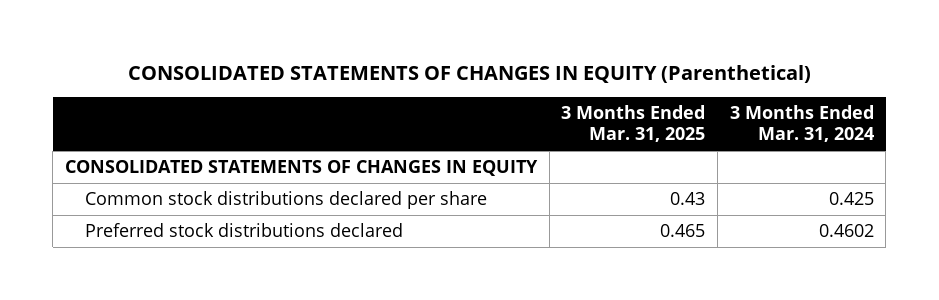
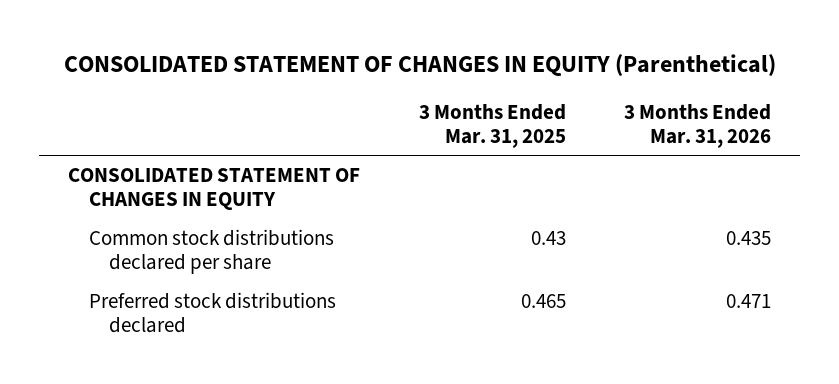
[128,64,812,83] CONSOLIDATED STATEMENTS OF CHANGES IN EQUITY (Parenthetical) -> [63,53,776,76] CONSOLIDATED STATEMENT OF CHANGES IN EQUITY (Parenthetical)
[729,105,874,143] 3 Months Ended Mar. 31, 2024 -> none
none -> [623,103,771,148] 3 Months Ended Mar. 31, 2026
[65,160,539,177] CONSOLIDATED STATEMENTS OF CHANGES IN EQUITY -> [68,168,361,211] CONSOLIDATED STATEMENT OF CHANGES IN EQUITY

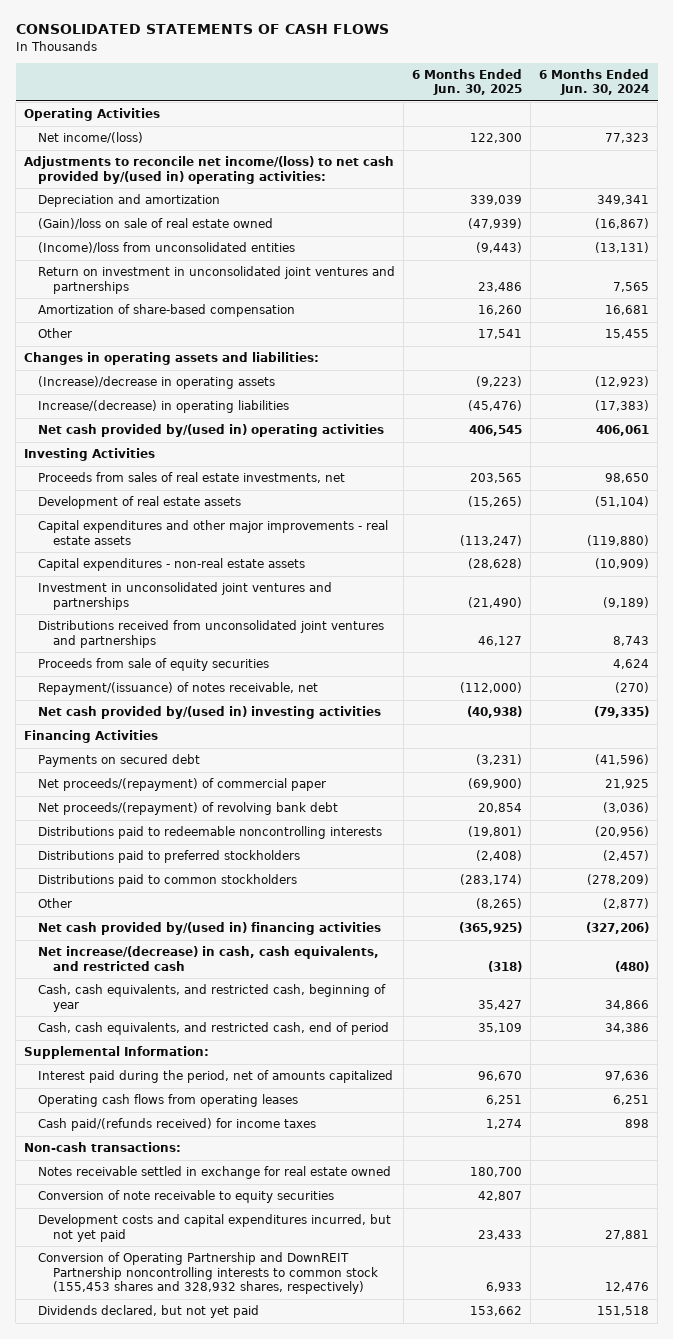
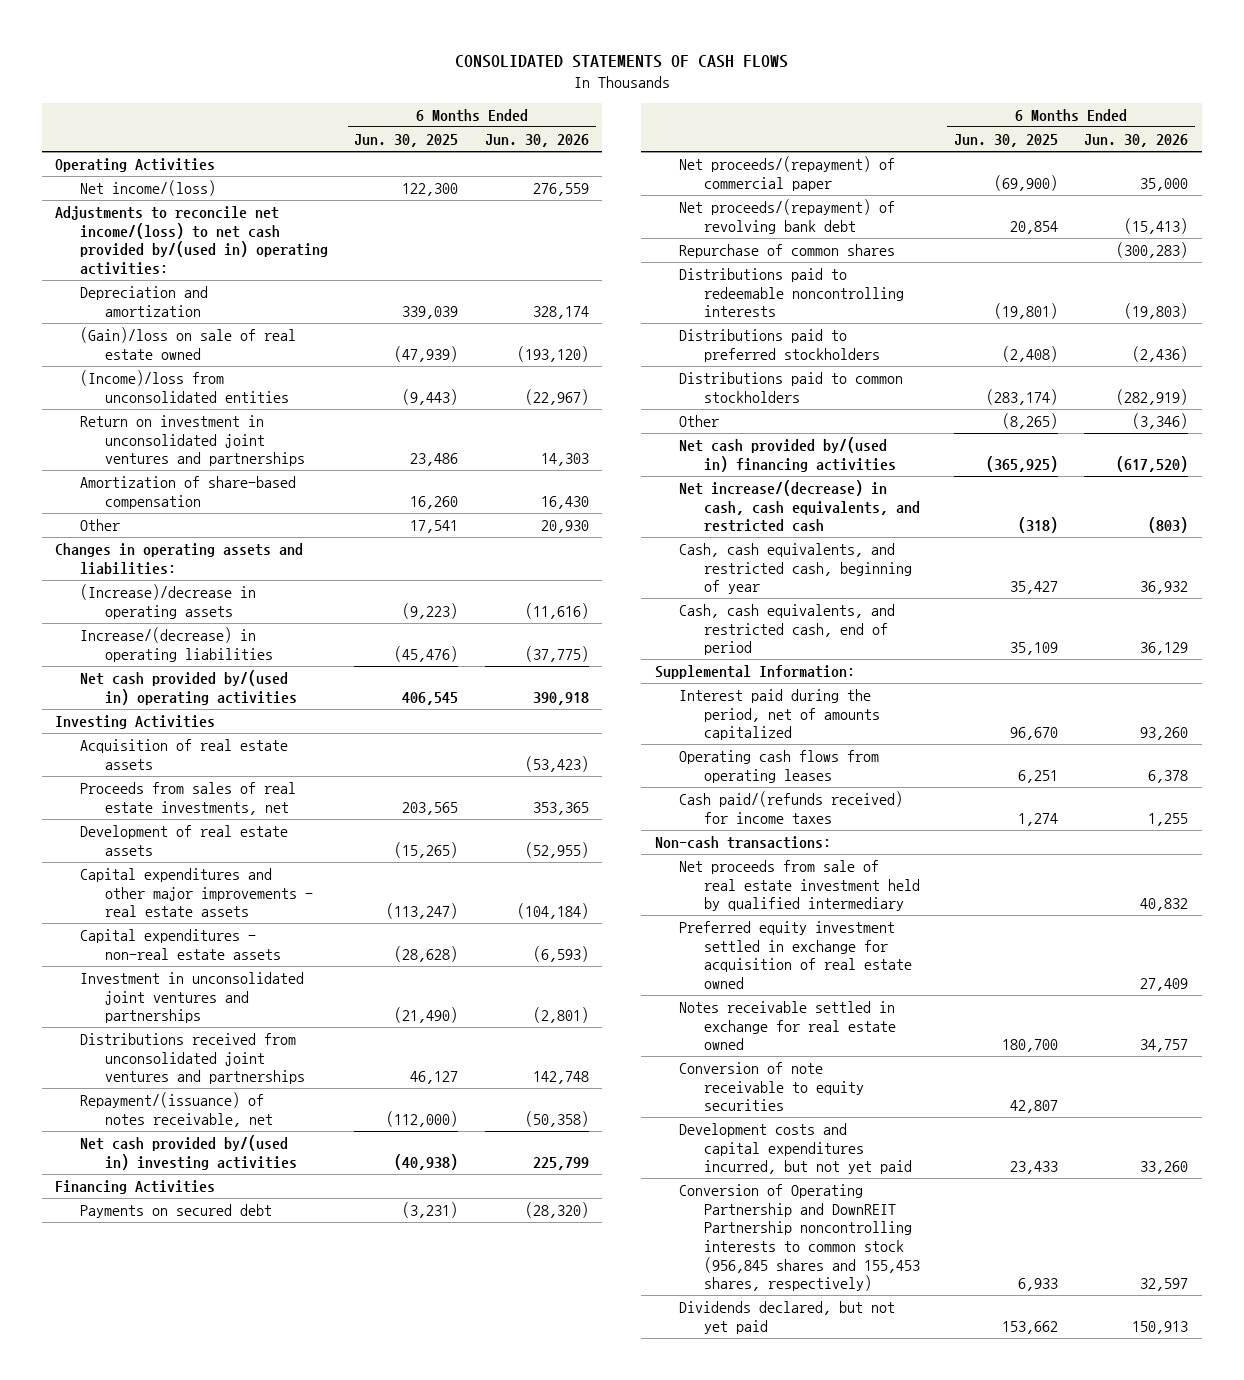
[539,68,650,96] 6 Months Ended Jun. 30, 2024 -> none
none -> [485,133,590,147] Jun. 30, 2026
none -> [79,739,288,770] Acquisition of real estate assets
[38,658,270,672] Proceeds from sale of equity securities -> none
none -> [679,244,896,259] Repurchase of common shares
none -> [679,860,920,912] Net proceeds from sale of real estate investment held by qualified intermediary
none -> [679,921,912,989] Preferred equity investment settled in exchange for acquisition of real estate owned
[38,1252,378,1295] Conversion of Operating Partnership and DownREIT Partnership noncontrolling interests to common stock (155,453 shares and 328,932 shares, respectively) -> [679,1184,920,1292] Conversion of Operating Partnership and DownREIT Partnership noncontrolling interests to common stock (956,845 shares and 155,453 shares, respectively)

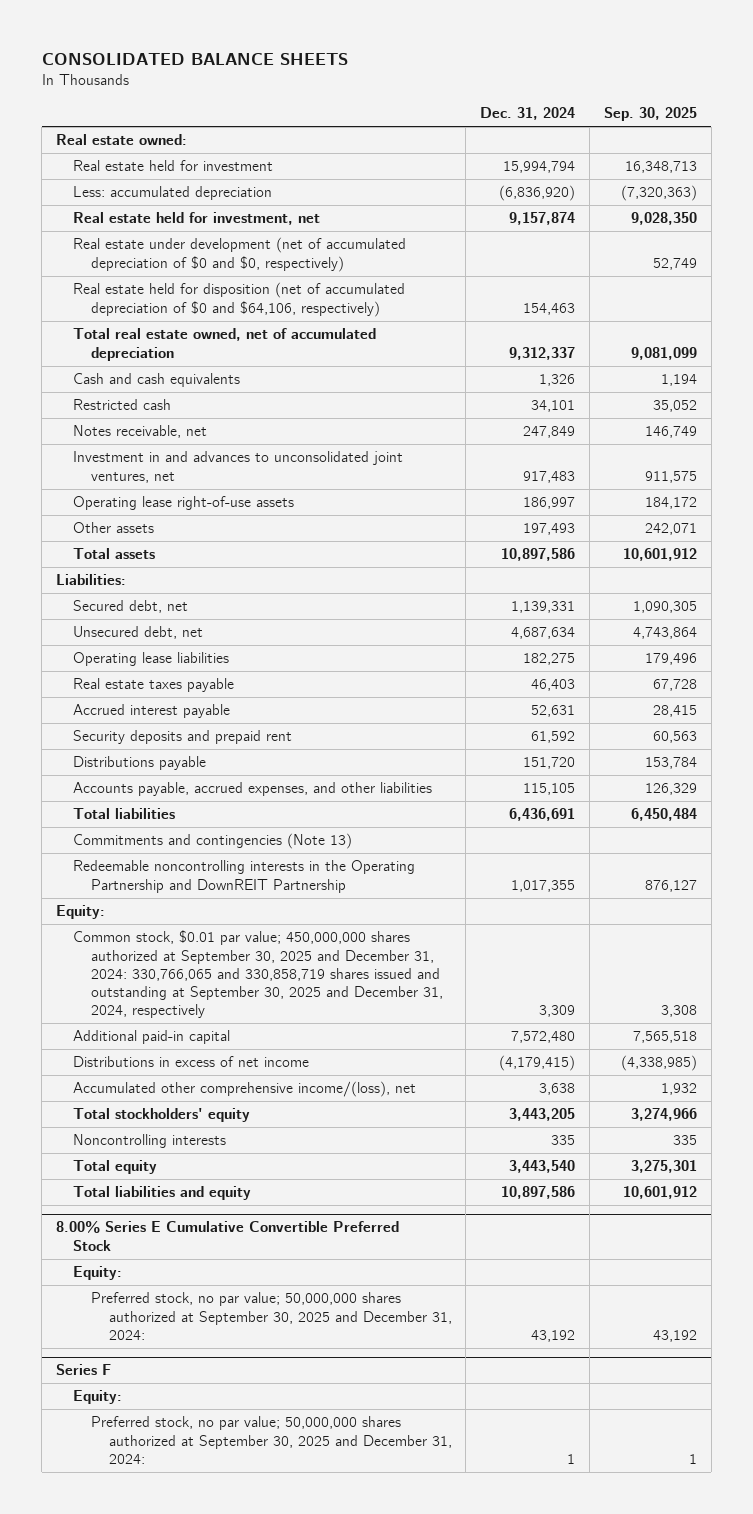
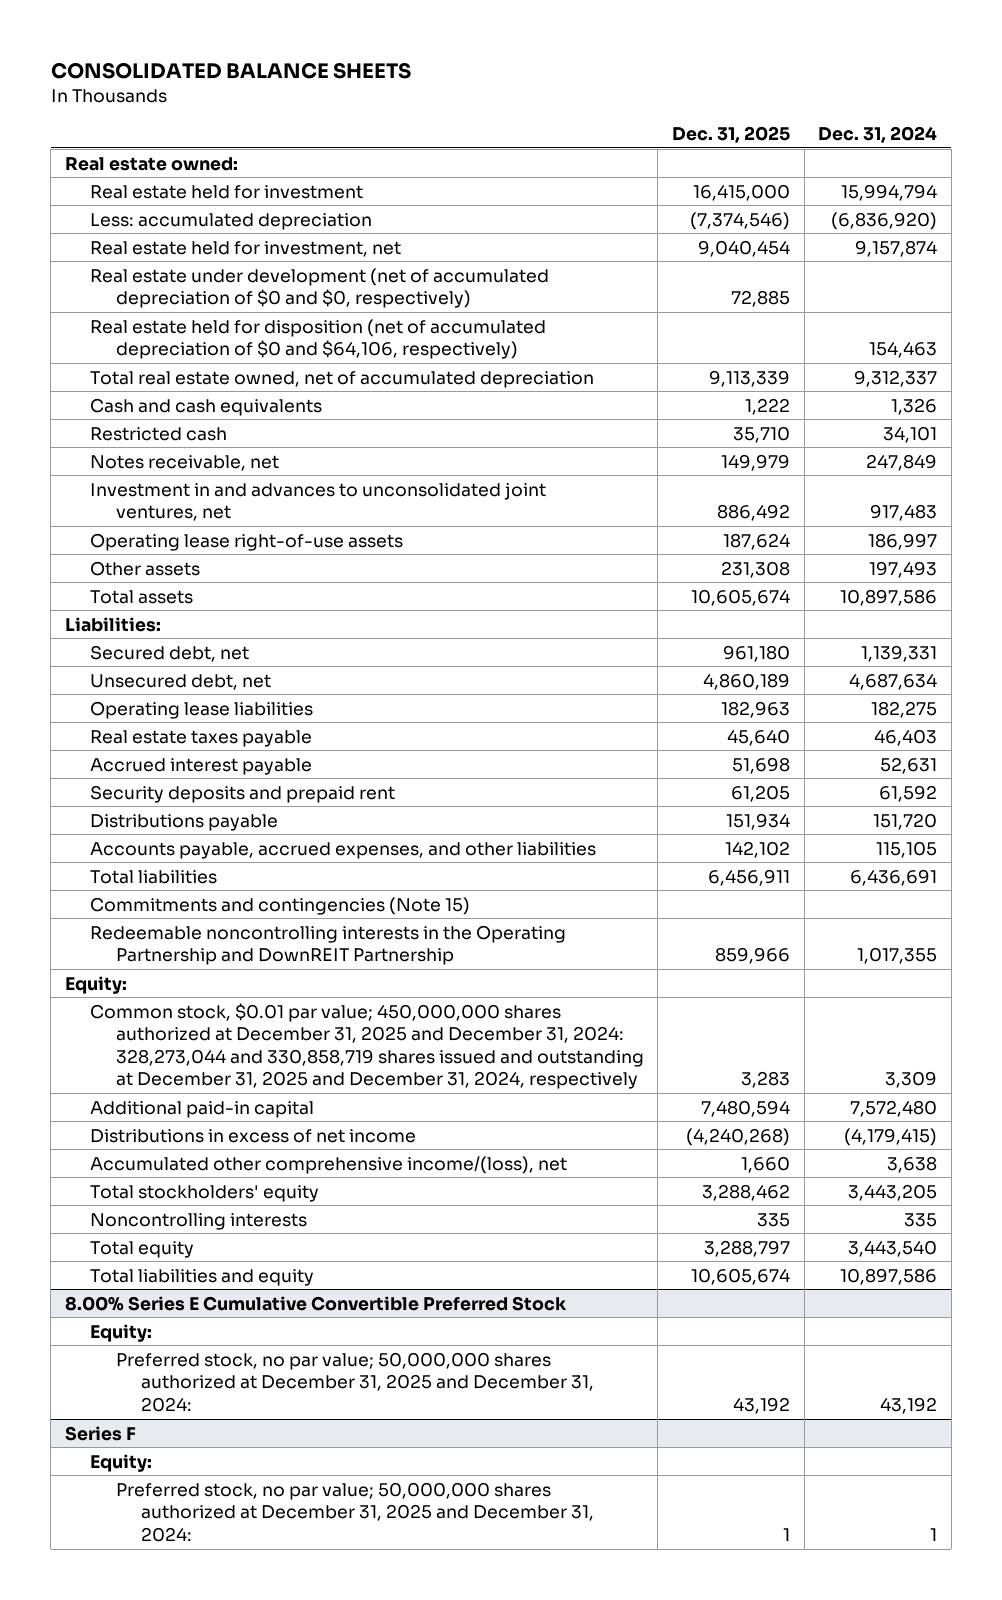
[603,107,697,122] Sep. 30, 2025 -> none
none -> [672,126,791,144] Dec. 31, 2025
[73,833,353,850] Commitments and contingencies (Note 13) -> [90,896,471,915] Commitments and contingencies (Note 15)
[73,930,444,1019] Common stock, $0.01 par value; 450,000,000 shares authorized at September 30, 2025 and December 31, 2024: 330,766,065 and 330,858,719 shares issued and outstanding at September 30, 2025 and December 31, 2024, respectively -> [90,1002,644,1090] Common stock, $0.01 par value; 450,000,000 shares authorized at December 31, 2025 and December 31, 2024: 328,273,044 and 330,858,719 shares issued and outstanding at December 31, 2025 and December 31, 2024, respectively
[91,1292,452,1340] Preferred stock, no par value; 50,000,000 shares authorized at September 30, 2025 and December 31, 2024: -> [115,1351,595,1412] Preferred stock, no par value; 50,000,000 shares authorized at December 31, 2025 and December 31, 2024:
[91,1416,452,1464] Preferred stock, no par value; 50,000,000 shares authorized at September 30, 2025 and December 31, 2024: -> [115,1481,595,1542] Preferred stock, no par value; 50,000,000 shares authorized at December 31, 2025 and December 31, 2024:

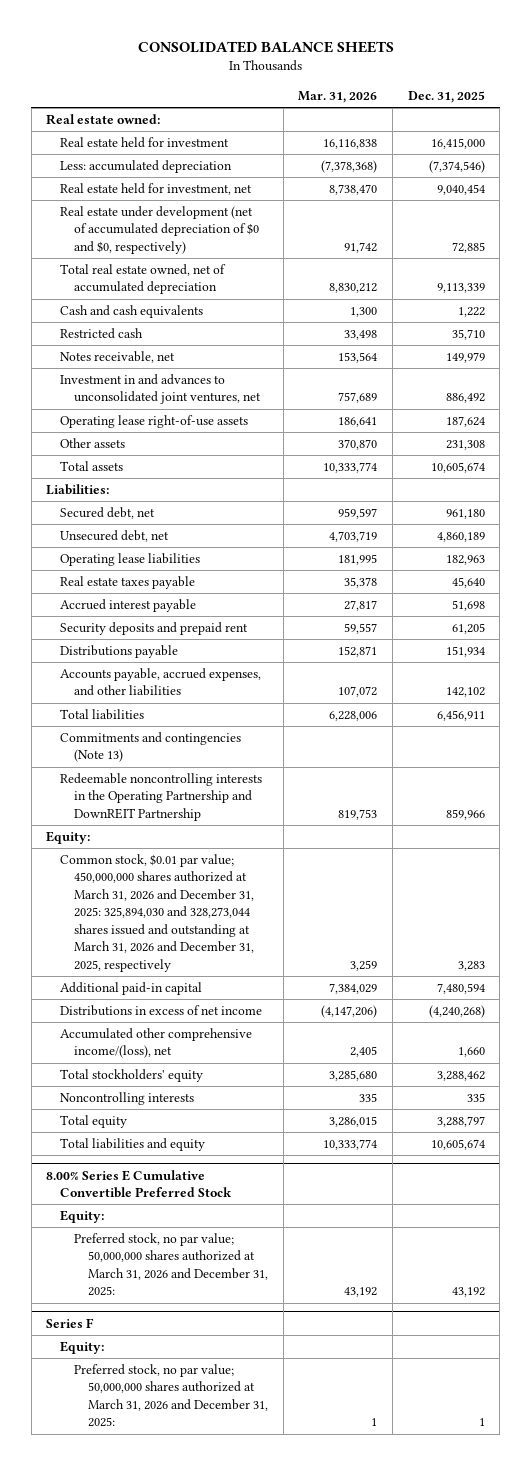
[818,126,938,144] Dec. 31, 2024 -> none
none -> [298,90,378,103] Mar. 31, 2026
[90,318,547,360] Real estate held for disposition (net of accumulated depreciation of $0 and $64,106, respectively) -> none
[90,896,471,915] Commitments and contingencies (Note 15) -> [60,731,242,763] Commitments and contingencies (Note 13)
[90,1002,644,1090] Common stock, $0.01 par value; 450,000,000 shares authorized at December 31, 2025 and December 31, 2024: 328,273,044 and 330,858,719 shares issued and outstanding at December 31, 2025 and December 31, 2024, respectively -> [60,853,255,972] Common stock, $0.01 par value; 450,000,000 shares authorized at March 31, 2026 and December 31, 2025: 325,894,030 and 328,273,044 shares issued and outstanding at March 31, 2026 and December 31, 2025, respectively
[115,1351,595,1412] Preferred stock, no par value; 50,000,000 shares authorized at December 31, 2025 and December 31, 2024: -> [74,1232,269,1297] Preferred stock, no par value; 50,000,000 shares authorized at March 31, 2026 and December 31, 2025:
[115,1481,595,1542] Preferred stock, no par value; 50,000,000 shares authorized at December 31, 2025 and December 31, 2024: -> [74,1363,269,1428] Preferred stock, no par value; 50,000,000 shares authorized at March 31, 2026 and December 31, 2025:

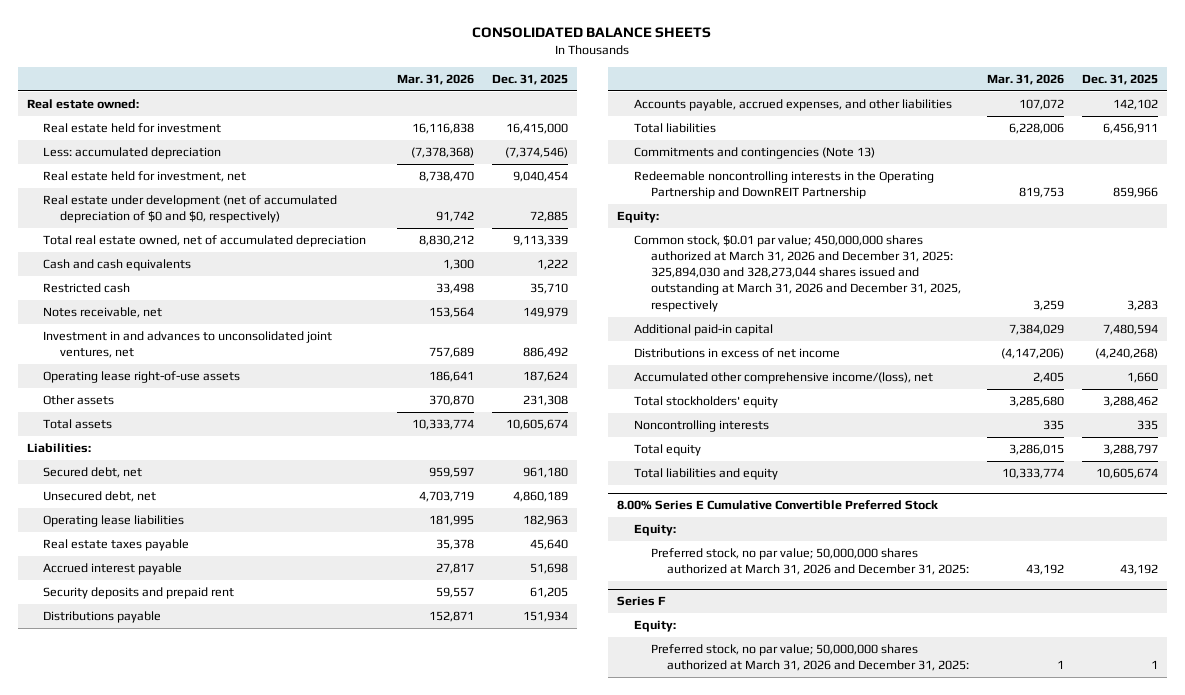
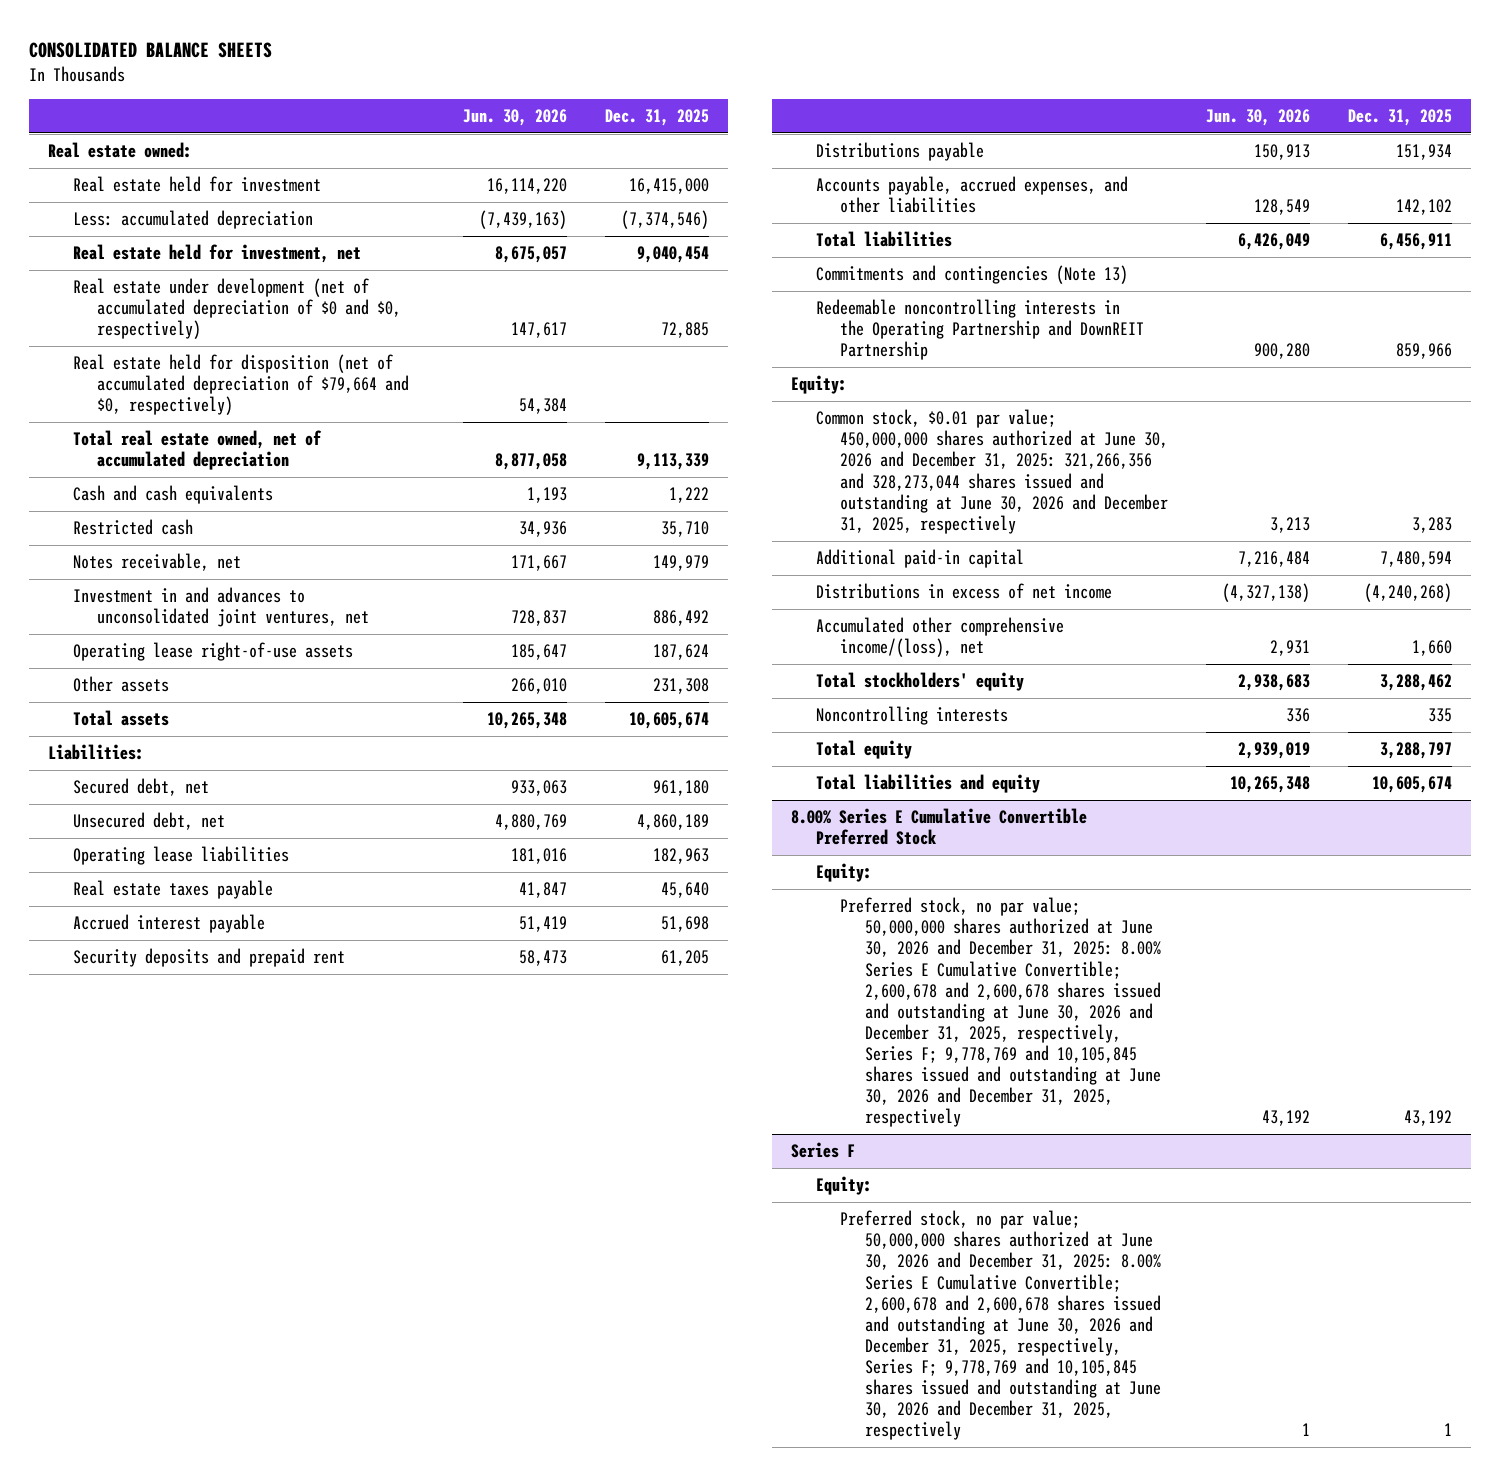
[396,73,474,85] Mar. 31, 2026 -> none
none -> [463,108,568,126] Jun. 30, 2026
none -> [72,354,410,416] Real estate held for disposition (net of accumulated depreciation of $79,664 and $0, respectively)
[633,235,961,312] Common stock, $0.01 par value; 450,000,000 shares authorized at March 31, 2026 and December 31, 2025: 325,894,030 and 328,273,044 shares issued and outstanding at March 31, 2026 and December 31, 2025, respectively -> [815,409,1169,534] Common stock, $0.01 par value; 450,000,000 shares authorized at June 30, 2026 and December 31, 2025: 321,266,356 and 328,273,044 shares issued and outstanding at June 30, 2026 and December 31, 2025, respectively
[650,548,970,576] Preferred stock, no par value; 50,000,000 shares authorized at March 31, 2026 and December 31, 2025: -> [840,897,1161,1128] Preferred stock, no par value; 50,000,000 shares authorized at June 30, 2026 and December 31, 2025: 8.00% Series E Cumulative Convertible; 2,600,678 and 2,600,678 shares issued and outstanding at June 30, 2026 and December 31, 2025, respectively, Series F; 9,778,769 and 10,105,845 shares issued and outstanding at June 30, 2026 and December 31, 2025, respectively
[650,644,970,672] Preferred stock, no par value; 50,000,000 shares authorized at March 31, 2026 and December 31, 2025: -> [840,1210,1161,1441] Preferred stock, no par value; 50,000,000 shares authorized at June 30, 2026 and December 31, 2025: 8.00% Series E Cumulative Convertible; 2,600,678 and 2,600,678 shares issued and outstanding at June 30, 2026 and December 31, 2025, respectively, Series F; 9,778,769 and 10,105,845 shares issued and outstanding at June 30, 2026 and December 31, 2025, respectively

